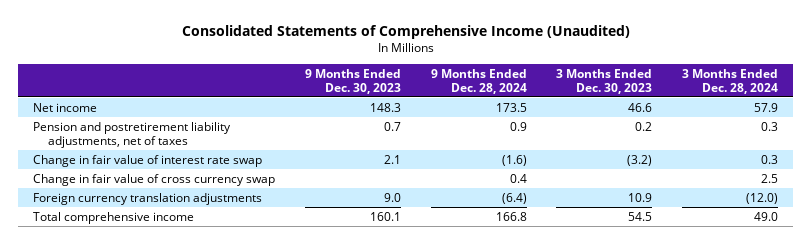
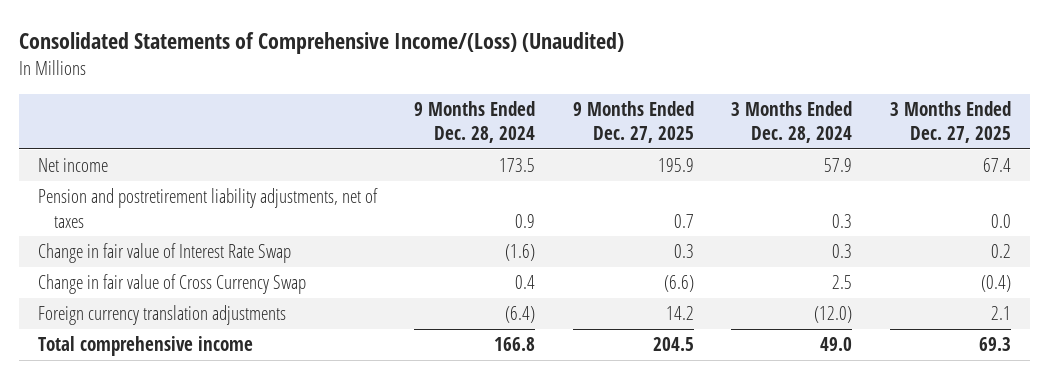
[181,25,630,40] Consolidated Statements of Comprehensive Income (Unaudited) -> [19,31,625,54] Consolidated Statements of Comprehensive Income/(Loss) (Unaudited)
[304,68,401,94] 9 Months Ended Dec. 30, 2023 -> none
[556,68,653,94] 3 Months Ended Dec. 30, 2023 -> none
none -> [572,100,694,144] 9 Months Ended Dec. 27, 2025
none -> [889,100,1011,144] 3 Months Ended Dec. 27, 2025
[33,154,263,167] Change in fair value of interest rate swap -> [37,243,291,264] Change in fair value of Interest Rate Swap
[33,173,276,186] Change in fair value of cross currency swap -> [37,274,306,295] Change in fair value of Cross Currency Swap

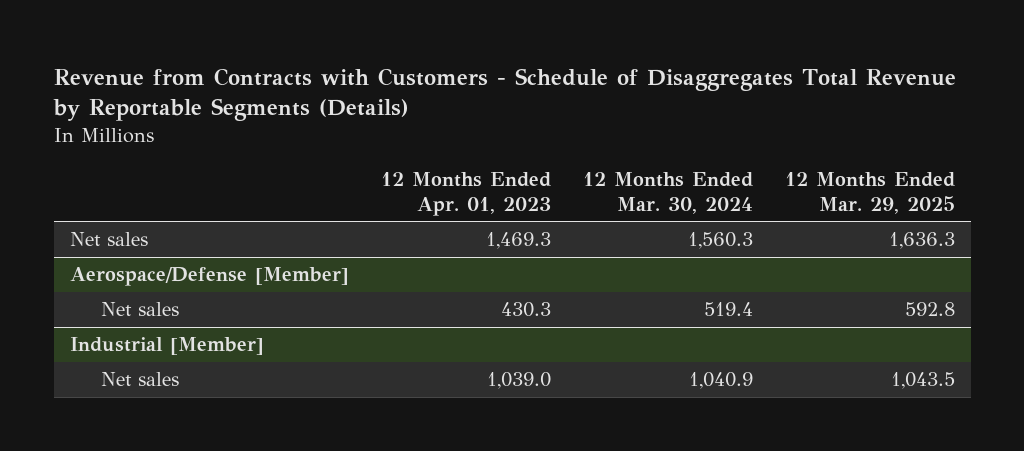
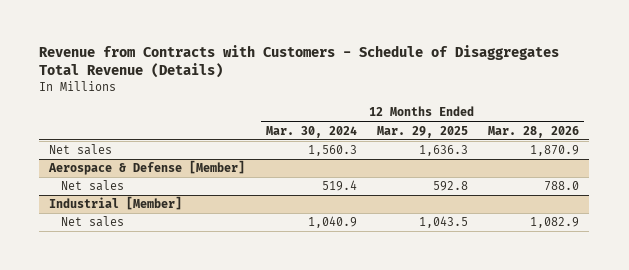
[52,67,956,122] Revenue from Contracts with Customers - Schedule of Disaggregates Total Revenue by Reportable Segments (Details) -> [39,45,560,79] Revenue from Contracts with Customers - Schedule of Disaggregates Total Revenue (Details)
[380,171,551,216] 12 Months Ended Apr. 01, 2023 -> none
none -> [488,125,580,138] Mar. 28, 2026
[69,267,349,287] Aerospace/Defense [Member] -> [48,160,246,176] Aerospace & Defense [Member]

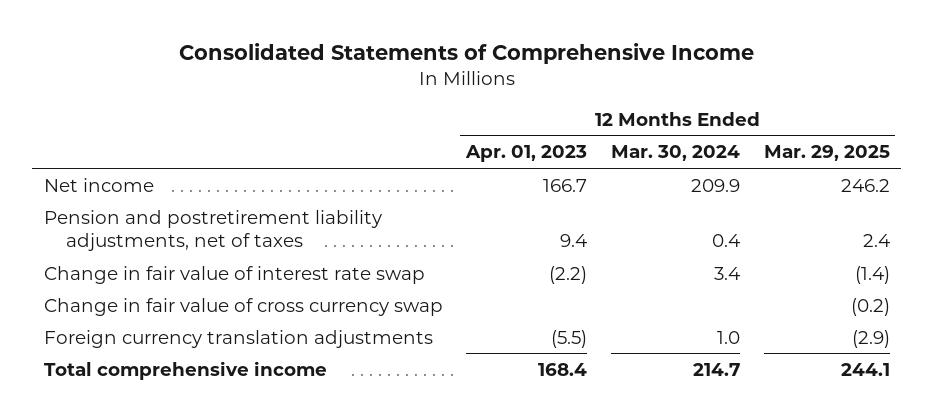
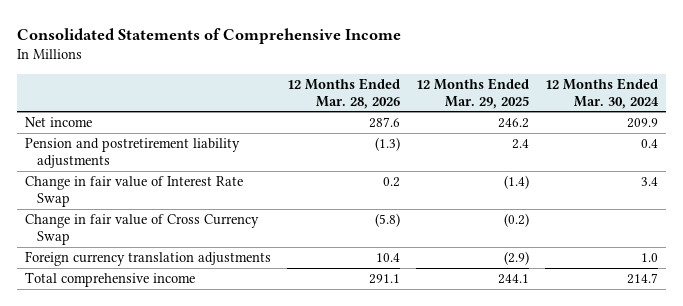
[465,145,588,163] Apr. 01, 2023 -> none
none -> [287,77,401,109] 12 Months Ended Mar. 28, 2026
[43,209,382,252] Pension and postretirement liability adjustments, net of taxes -> [25,138,241,168] Pension and postretirement liability adjustments
[43,265,425,284] Change in fair value of interest rate swap -> [25,176,244,207] Change in fair value of Interest Rate Swap
[43,297,443,316] Change in fair value of cross currency swap -> [25,214,260,245] Change in fair value of Cross Currency Swap

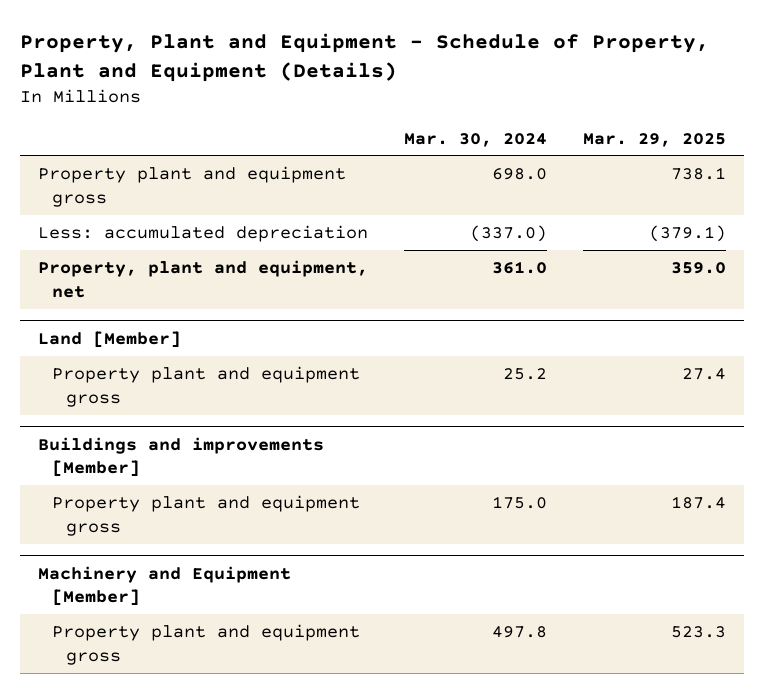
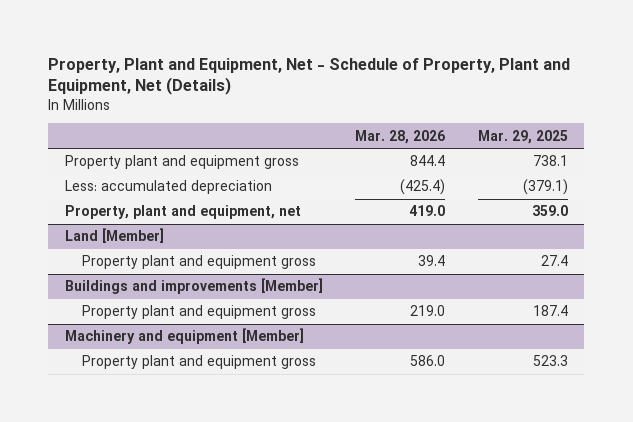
[19,33,709,83] Property, Plant and Equipment - Schedule of Property, Plant and Equipment (Details) -> [48,57,571,96] Property, Plant and Equipment, Net - Schedule of Property, Plant and Equipment, Net (Details)
[403,132,547,147] Mar. 30, 2024 -> none
none -> [355,129,446,144] Mar. 28, 2026
[37,565,291,607] Machinery and Equipment [Member] -> [64,328,304,345] Machinery and equipment [Member]

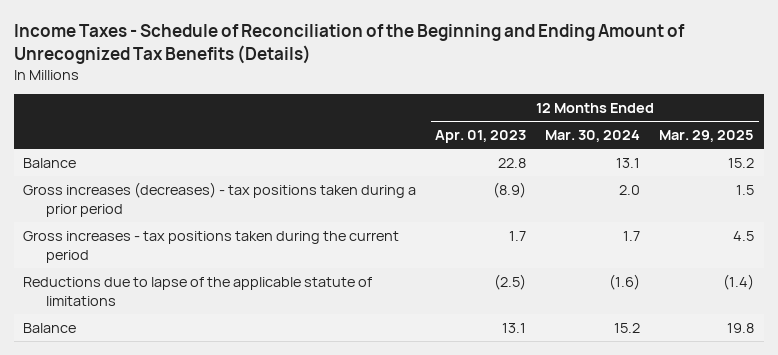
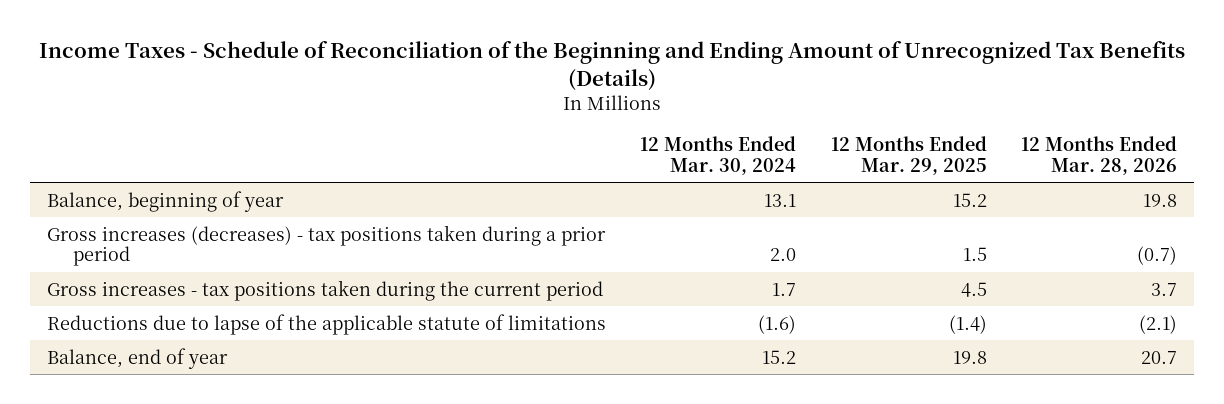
[435,130,527,144] Apr. 01, 2023 -> none
none -> [1020,136,1177,175] 12 Months Ended Mar. 28, 2026
[23,157,77,168] Balance -> [47,190,285,212] Balance, beginning of year
[23,322,77,333] Balance -> [47,347,229,369] Balance, end of year

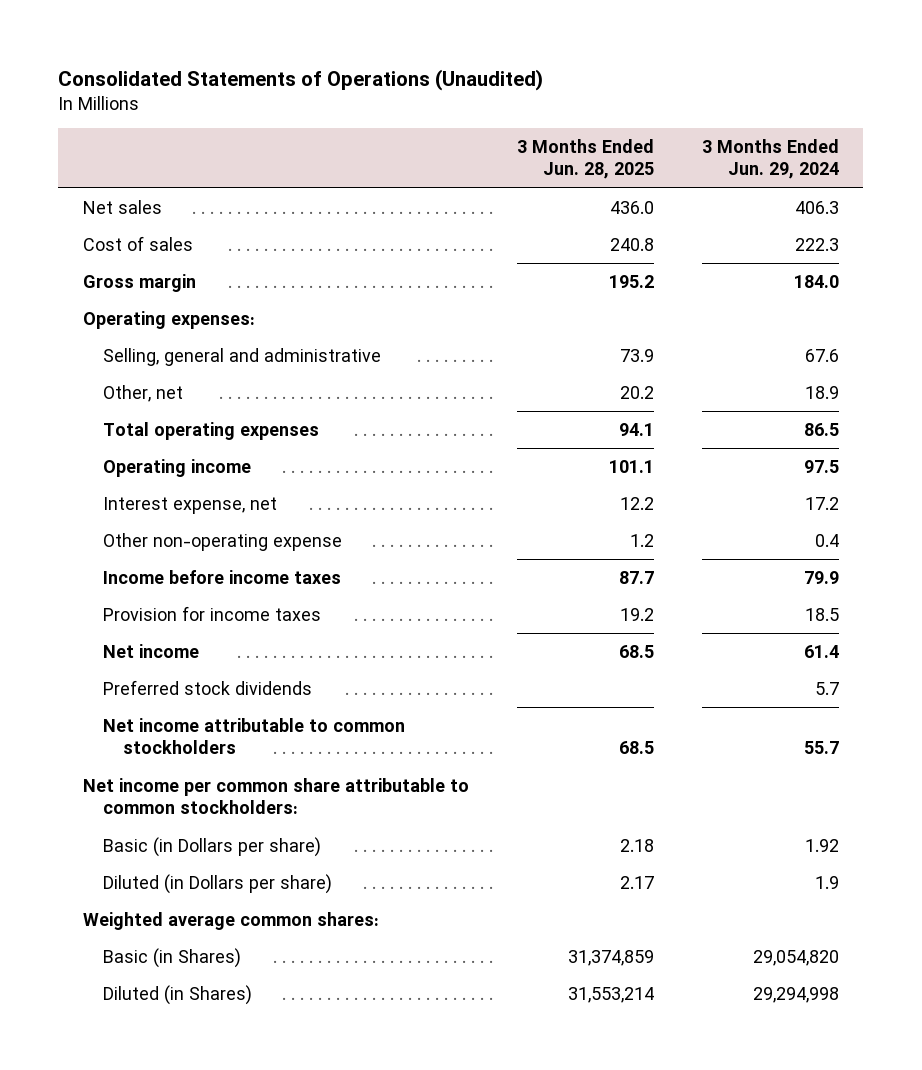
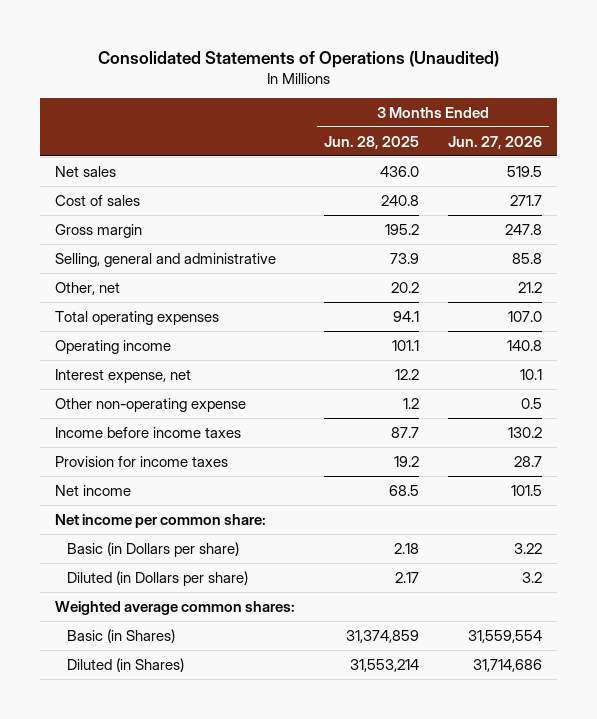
[701,138,839,180] 3 Months Ended Jun. 29, 2024 -> none
none -> [448,135,543,149] Jun. 27, 2026
[82,310,255,329] Operating expenses: -> none
[102,679,312,695] Preferred stock dividends -> none
[102,717,405,755] Net income attributable to common stockholders -> none
[82,777,469,815] Net income per common share attributable to common stockholders: -> [54,513,266,528] Net income per common share:

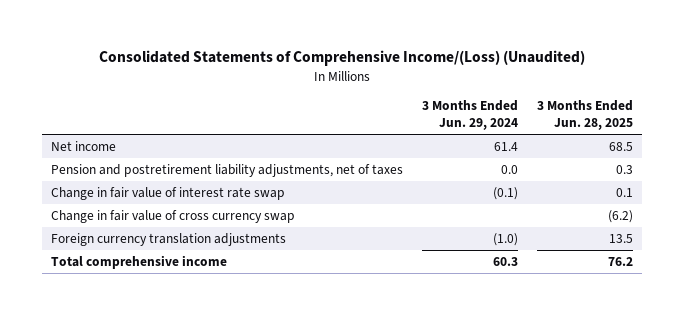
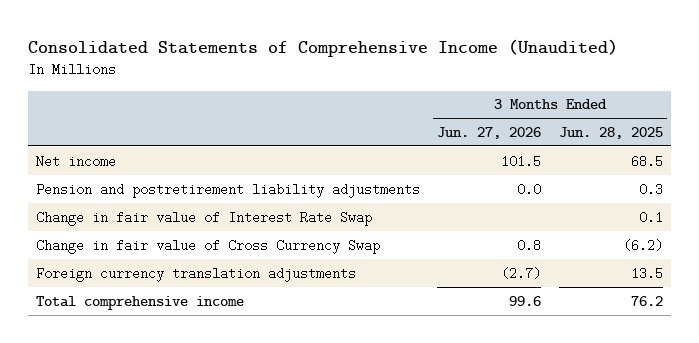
[98,50,585,67] Consolidated Statements of Comprehensive Income/(Loss) (Unaudited) -> [27,38,618,57] Consolidated Statements of Comprehensive Income (Unaudited)
[421,99,518,131] 3 Months Ended Jun. 29, 2024 -> none
none -> [437,126,542,139] Jun. 27, 2026
[51,163,404,177] Pension and postretirement liability adjustments, net of taxes -> [36,182,421,198] Pension and postretirement liability adjustments
[51,186,286,200] Change in fair value of interest rate swap -> [36,210,373,226] Change in fair value of Interest Rate Swap
[51,209,296,223] Change in fair value of cross currency swap -> [36,238,381,254] Change in fair value of Cross Currency Swap

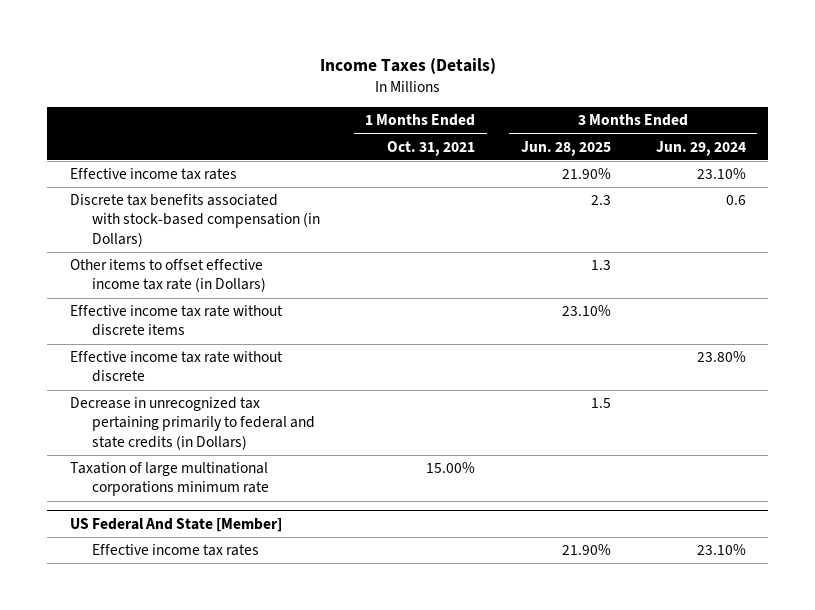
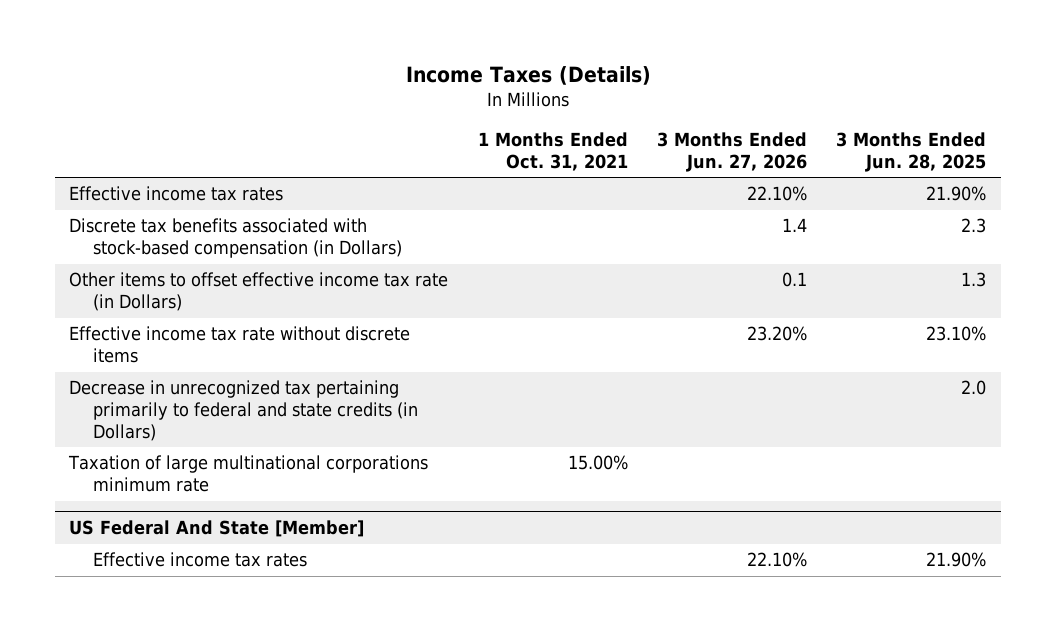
[655,140,746,156] Jun. 29, 2024 -> none
none -> [656,131,807,172] 3 Months Ended Jun. 27, 2026
[69,351,283,383] Effective income tax rate without discrete -> none
[590,398,611,409] 1.5 -> [961,380,987,396] 2.0

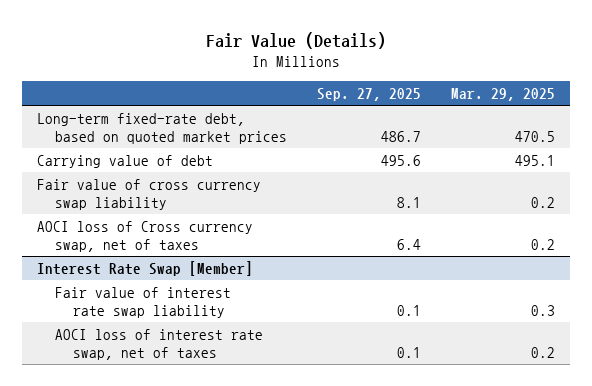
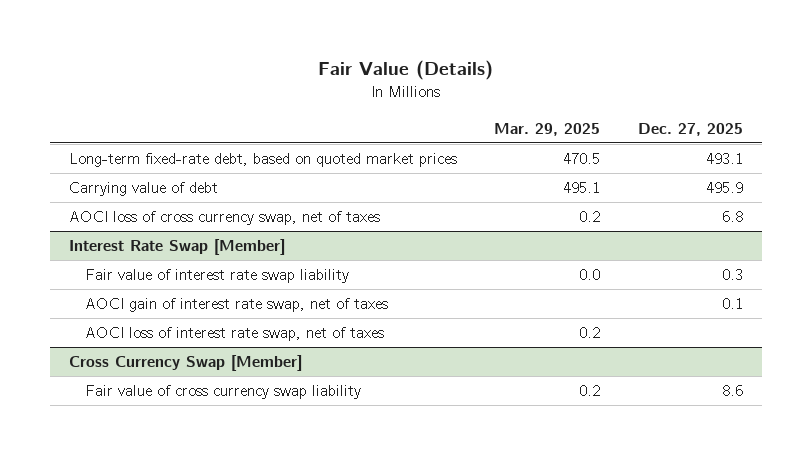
[317,88,422,102] Sep. 27, 2025 -> none
none -> [637,122,743,136] Dec. 27, 2025
[37,178,262,211] Fair value of cross currency swap liability -> none
[37,220,254,253] AOCI loss of Cross currency swap, net of taxes -> [69,211,381,226] AOCI loss of cross currency swap, net of taxes
[530,305,555,317] 0.3 -> [579,269,601,281] 0.0
none -> [85,298,389,313] AOCI gain of interest rate swap, net of taxes
none -> [69,355,303,372] Cross Currency Swap [Member]
none -> [85,385,362,400] Fair value of cross currency swap liability

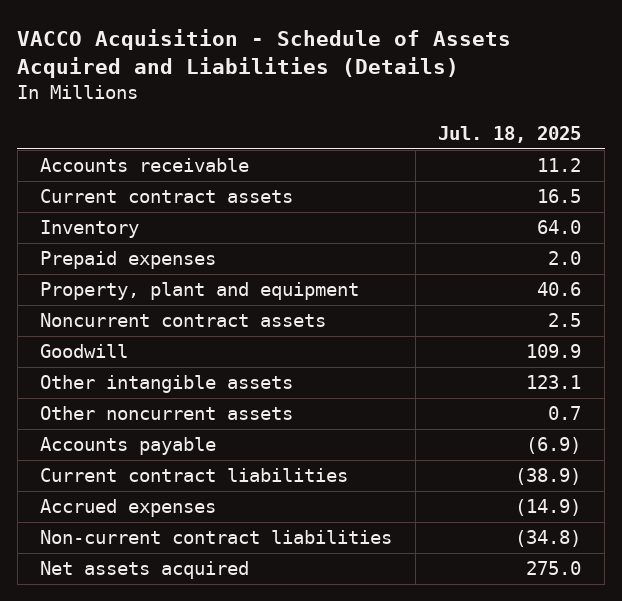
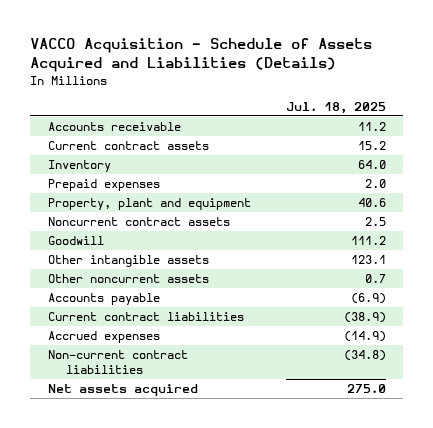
[537,189,582,204] 16.5 -> [357,141,386,151] 15.2
[526,344,582,359] 109.9 -> [350,236,386,246] 111.2

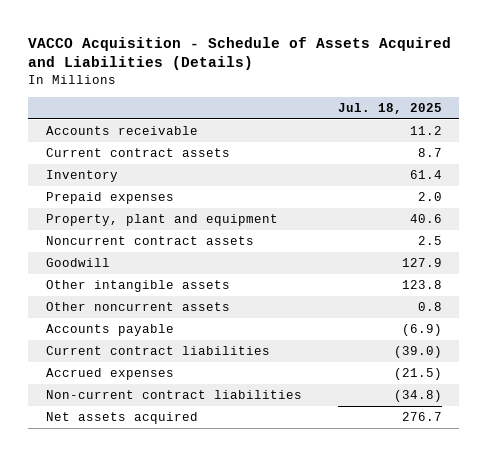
[357,141,386,151] 15.2 -> [417,147,442,157] 8.7
[357,160,386,170] 64.0 -> [409,169,442,179] 61.4
[350,236,386,246] 111.2 -> [401,257,442,267] 127.9
[350,255,386,265] 123.1 -> [401,279,442,289] 123.8
[364,274,386,284] 0.7 -> [417,301,442,311] 0.8
[343,312,386,324] (38.9) -> [393,345,442,358] (39.0)
[343,331,386,343] (14.9) -> [393,367,442,380] (21.5)
[346,384,386,394] 275.0 -> [401,411,442,421] 276.7

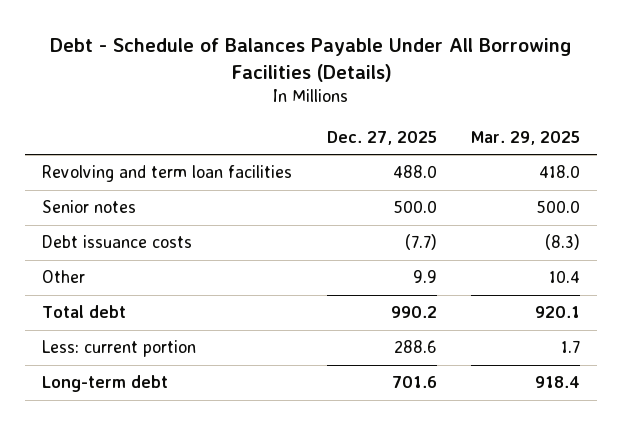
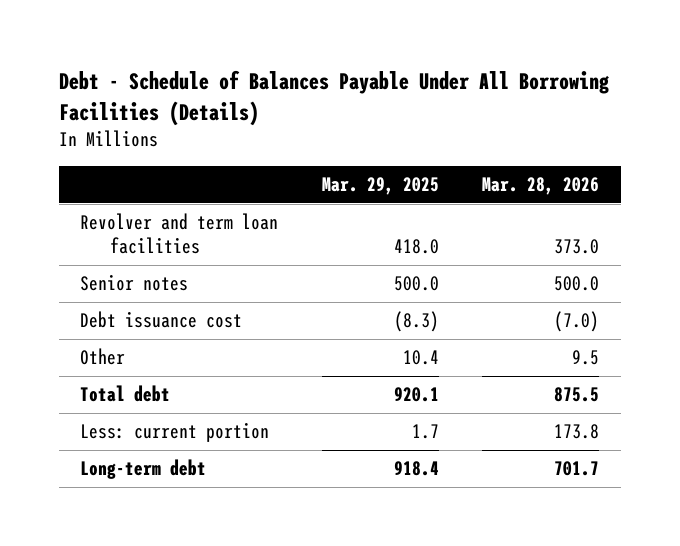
[326,131,437,146] Dec. 27, 2025 -> none
none -> [482,177,600,196] Mar. 28, 2026
[42,165,293,183] Revolving and term loan facilities -> [80,213,279,255] Revolver and term loan facilities
[42,235,193,249] Debt issuance costs -> [80,311,243,329] Debt issuance cost

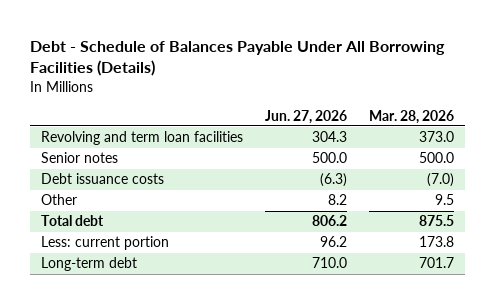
[321,177,439,196] Mar. 29, 2025 -> none
none -> [264,109,347,124] Jun. 27, 2026
[80,213,279,255] Revolver and term loan facilities -> [41,131,244,146] Revolving and term loan facilities
[80,311,243,329] Debt issuance cost -> [41,173,165,185] Debt issuance costs

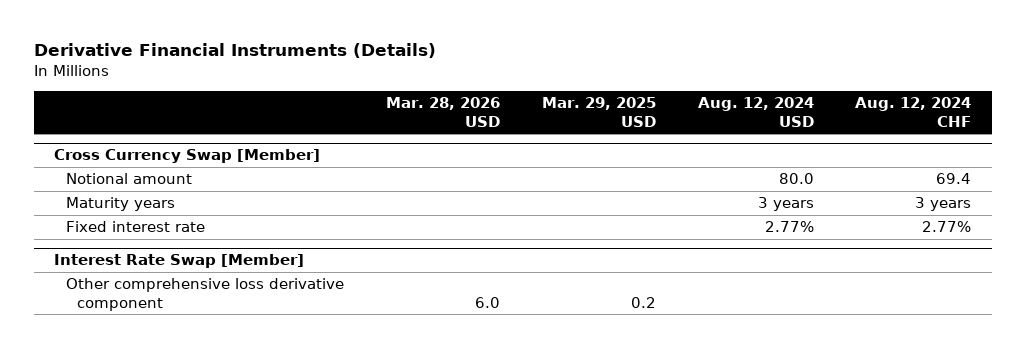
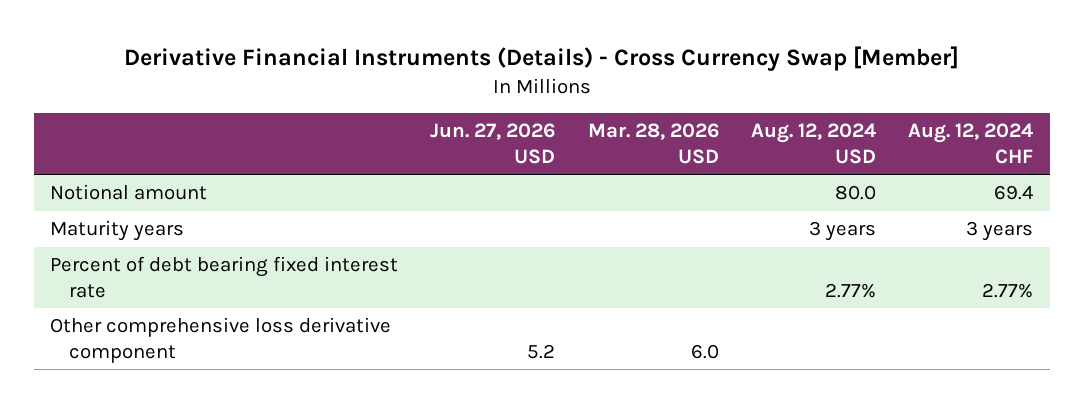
[33,43,436,59] Derivative Financial Instruments (Details) -> [123,46,959,72] Derivative Financial Instruments (Details) - Cross Currency Swap [Member]
[541,97,656,127] Mar. 29, 2025 USD -> none
none -> [430,123,556,164] Jun. 27, 2026 USD
[54,149,321,164] Cross Currency Swap [Member] -> none
[54,254,305,269] Interest Rate Swap [Member] -> none
[65,221,205,233] Fixed interest rate -> [49,256,398,298] Percent of debt bearing fixed interest rate

